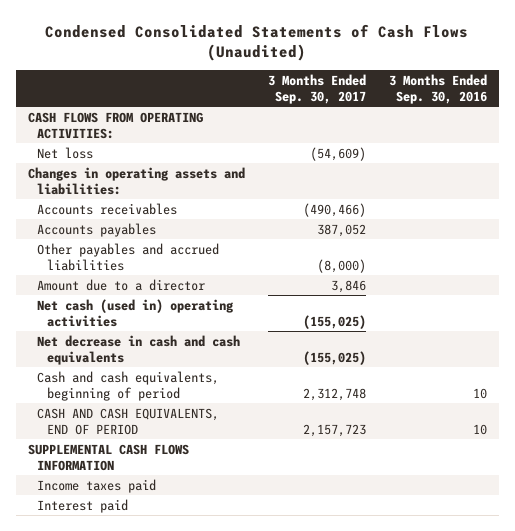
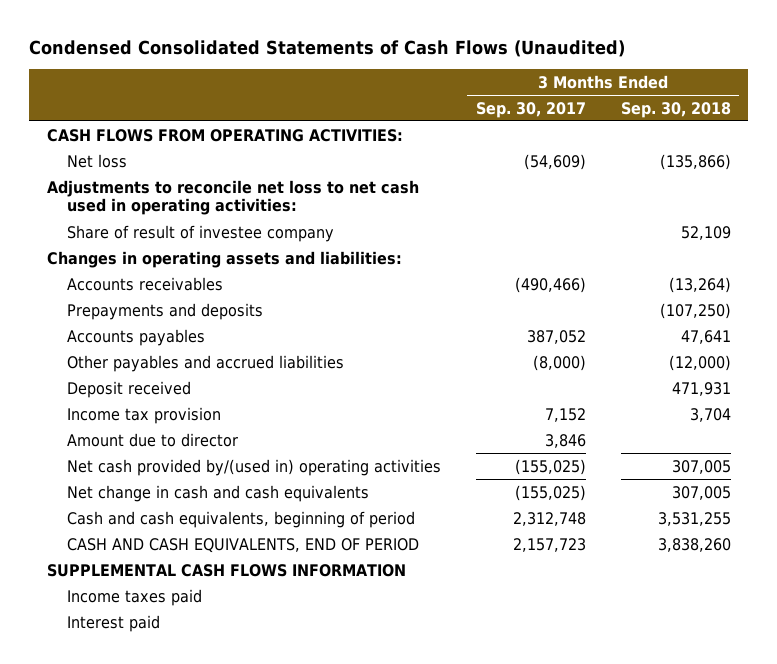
[389,73,488,104] 3 Months Ended Sep. 30, 2016 -> none
none -> [620,101,731,118] Sep. 30, 2018
none -> [46,179,419,216] Adjustments to reconcile net loss to net cash used in operating activities:
none -> [67,224,335,242] Share of result of investee company
none -> [67,302,264,320] Prepayments and deposits
none -> [67,380,192,398] Deposit received
none -> [67,406,222,424] Income tax provision
[37,278,206,291] Amount due to a director -> [67,432,239,447] Amount due to director
[37,298,235,327] Net cash (used in) operating activities -> [67,458,442,476] Net cash provided by/(used in) operating activities
[37,334,241,365] Net decrease in cash and cash equivalents -> [67,484,370,502] Net change in cash and cash equivalents

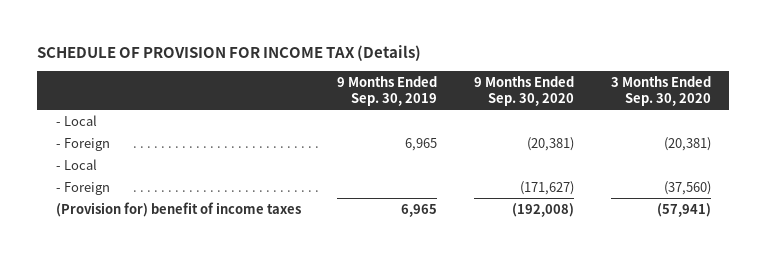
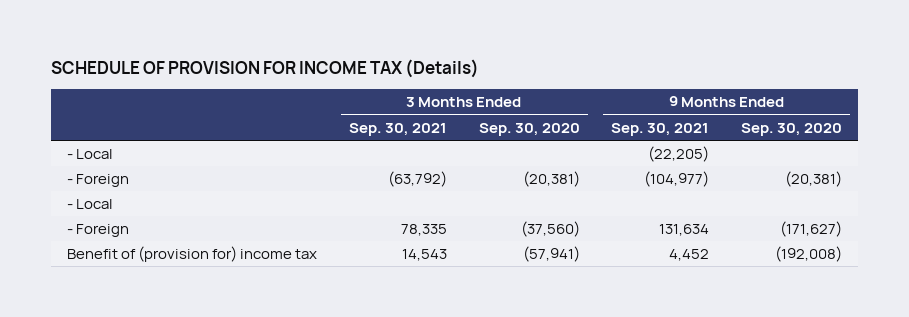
[337,76,438,106] 9 Months Ended Sep. 30, 2019 -> none
none -> [348,122,447,136] Sep. 30, 2021
none -> [611,122,710,136] Sep. 30, 2021
[55,201,301,217] (Provision for) benefit of income taxes -> [67,246,318,263] Benefit of (provision for) income tax

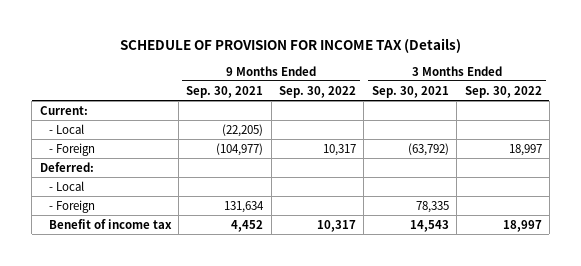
[478,122,580,136] Sep. 30, 2020 -> none
[740,122,842,136] Sep. 30, 2020 -> none
none -> [279,85,357,98] Sep. 30, 2022
none -> [464,85,542,98] Sep. 30, 2022
none -> [39,105,88,115] Current:
none -> [39,161,94,172] Deferred:
[67,246,318,263] Benefit of (provision for) income tax -> [48,218,172,229] Benefit of income tax

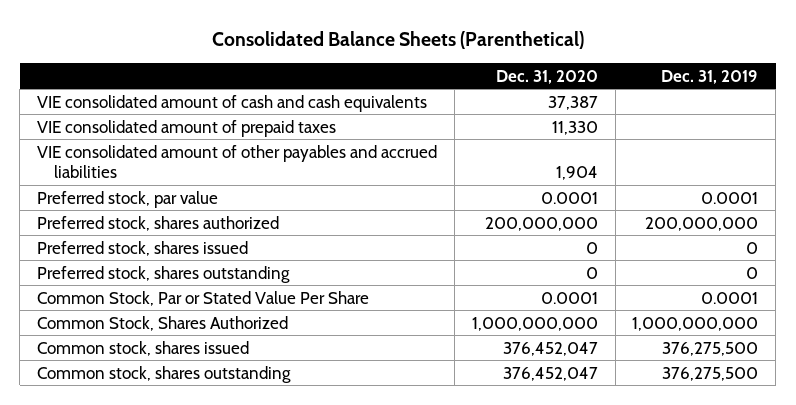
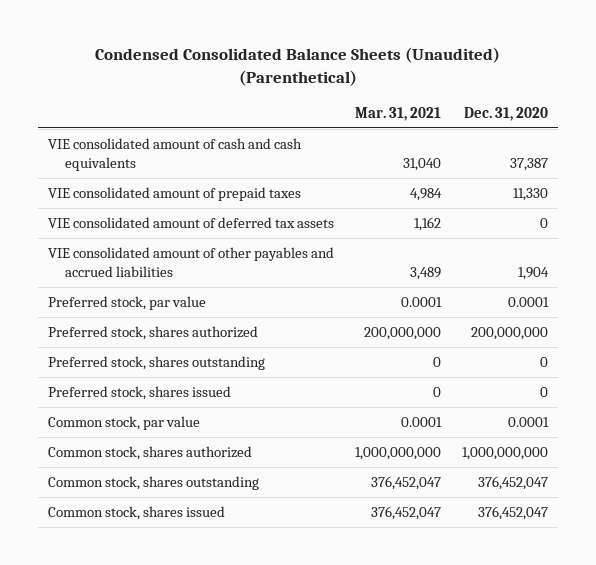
[211,31,584,50] Consolidated Balance Sheets (Parenthetical) -> [94,47,500,87] Condensed Consolidated Balance Sheets (Unaudited) (Parenthetical)
[661,69,759,84] Dec. 31, 2019 -> none
none -> [354,106,441,121] Mar. 31, 2021
none -> [48,216,335,228] VIE consolidated amount of deferred tax assets
[37,240,249,256] Preferred stock, shares issued -> [48,385,232,400] Preferred stock, shares issued
[37,290,370,306] Common Stock, Par or Stated Value Per Share -> [48,415,201,430] Common stock, par value
[37,315,289,331] Common Stock, Shares Authorized -> [48,445,253,460] Common stock, shares authorized
[37,340,250,356] Common stock, shares issued -> [48,505,226,520] Common stock, shares issued

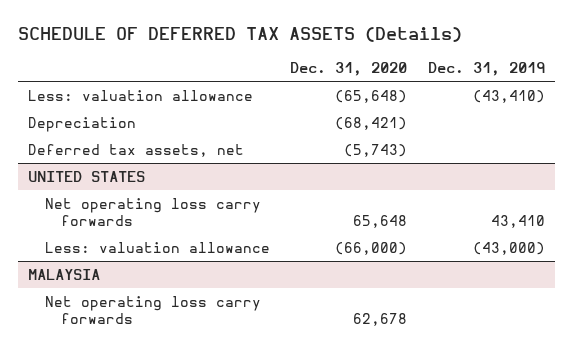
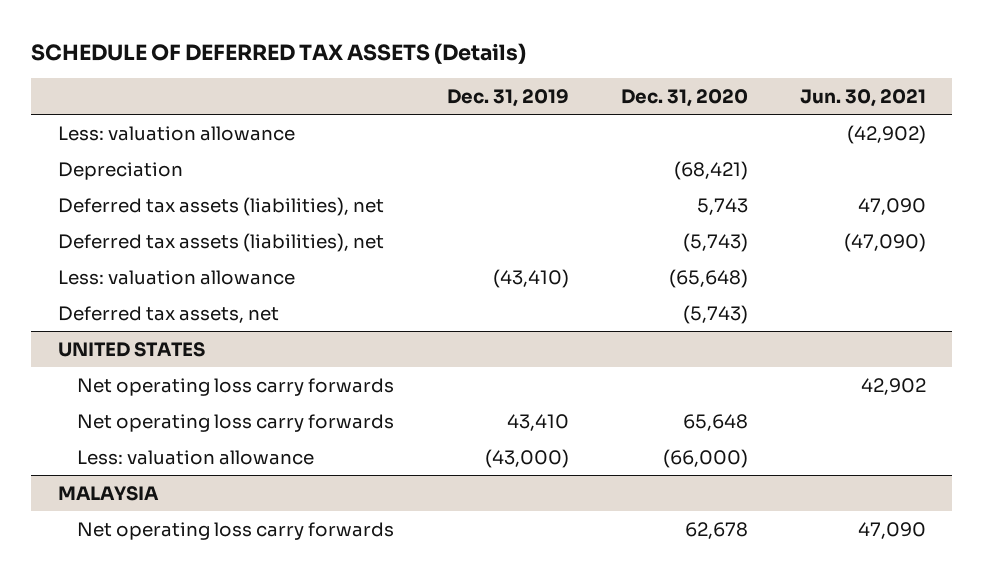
none -> [800,89,927,108] Jun. 30, 2021
none -> [57,125,295,141] Less: valuation allowance
none -> [57,196,384,216] Deferred tax assets (liabilities), net
none -> [57,232,384,252] Deferred tax assets (liabilities), net
[28,89,254,101] Less: valuation allowance -> [57,269,295,285] Less: valuation allowance
none -> [77,377,395,396] Net operating loss carry forwards

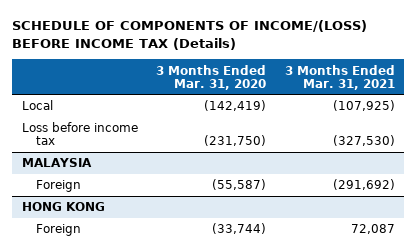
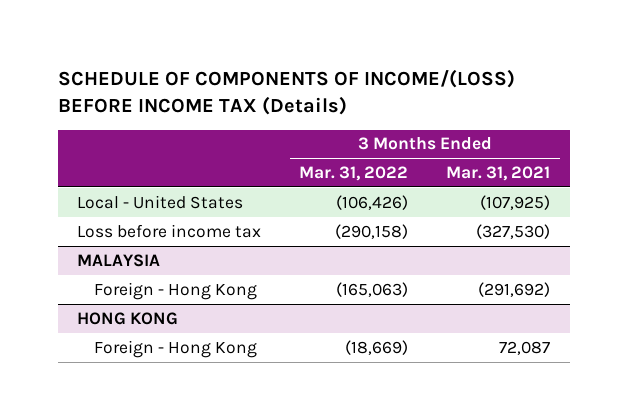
[156,64,267,90] 3 Months Ended Mar. 31, 2020 -> none
none -> [299,166,409,182] Mar. 31, 2022
[21,100,53,111] Local -> [76,194,243,209] Local - United States
[36,180,82,193] Foreign -> [93,281,257,300] Foreign - Hong Kong
[36,224,82,237] Foreign -> [93,339,257,358] Foreign - Hong Kong

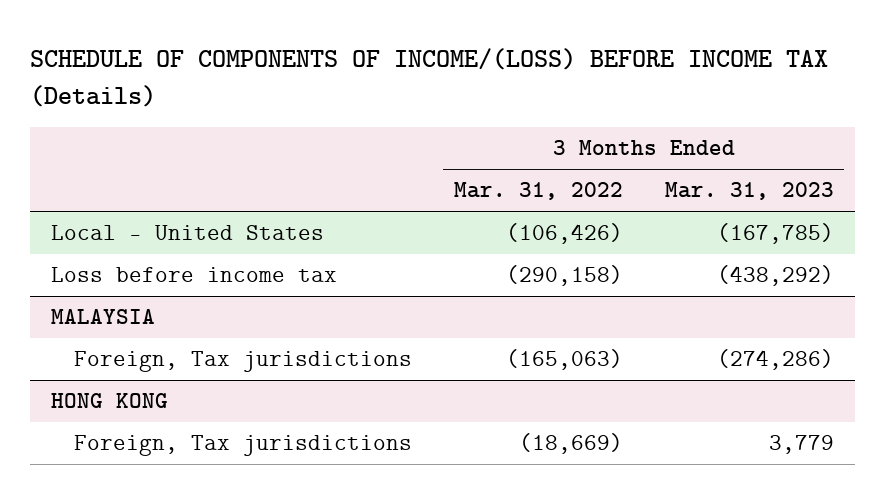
[446,166,551,182] Mar. 31, 2021 -> none
none -> [664,182,834,201] Mar. 31, 2023
[93,281,257,300] Foreign - Hong Kong -> [73,351,412,373] Foreign, Tax jurisdictions
[93,339,257,358] Foreign - Hong Kong -> [73,435,412,457] Foreign, Tax jurisdictions

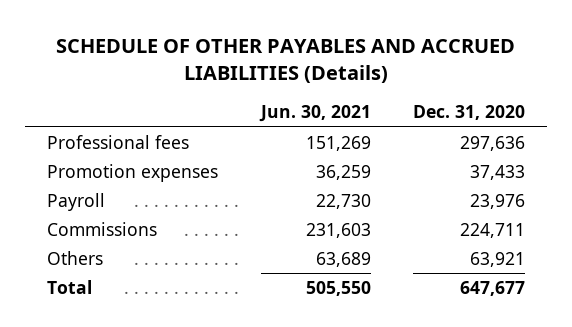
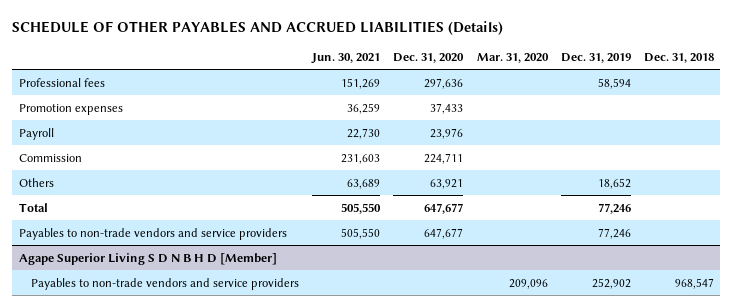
none -> [476,52,549,63] Mar. 31, 2020
none -> [560,52,631,63] Dec. 31, 2019
none -> [643,52,714,63] Dec. 31, 2018
[46,221,157,236] Commissions -> [18,153,82,162] Commission
none -> [18,227,287,240] Payables to non-trade vendors and service providers
none -> [18,252,277,265] Agape Superior Living S D N B H D [Member]
none -> [31,277,300,290] Payables to non-trade vendors and service providers

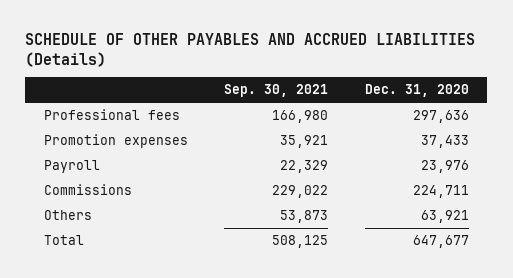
[311,52,381,64] Jun. 30, 2021 -> none
[476,52,549,63] Mar. 31, 2020 -> none
[560,52,631,63] Dec. 31, 2019 -> none
[643,52,714,63] Dec. 31, 2018 -> none
none -> [224,84,329,98] Sep. 30, 2021
[18,153,82,162] Commission -> [43,184,132,196] Commissions
[18,227,287,240] Payables to non-trade vendors and service providers -> none
[18,252,277,265] Agape Superior Living S D N B H D [Member] -> none
[31,277,300,290] Payables to non-trade vendors and service providers -> none

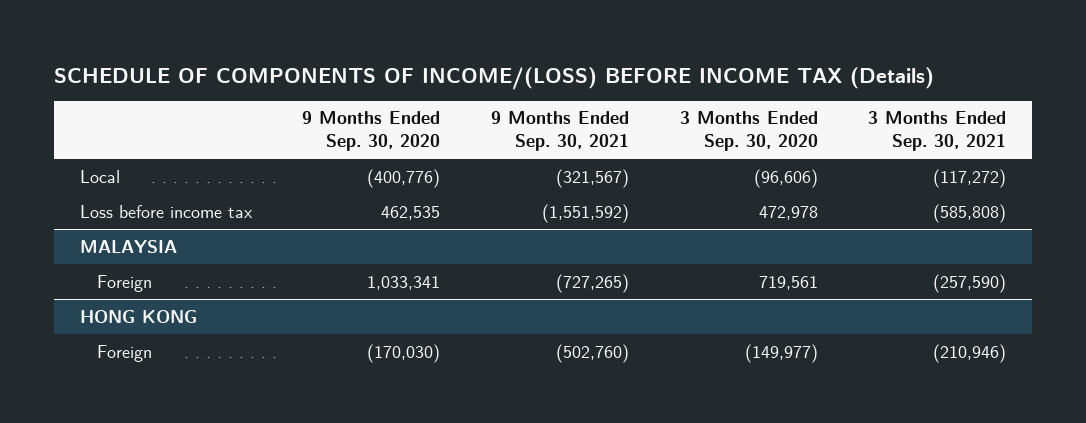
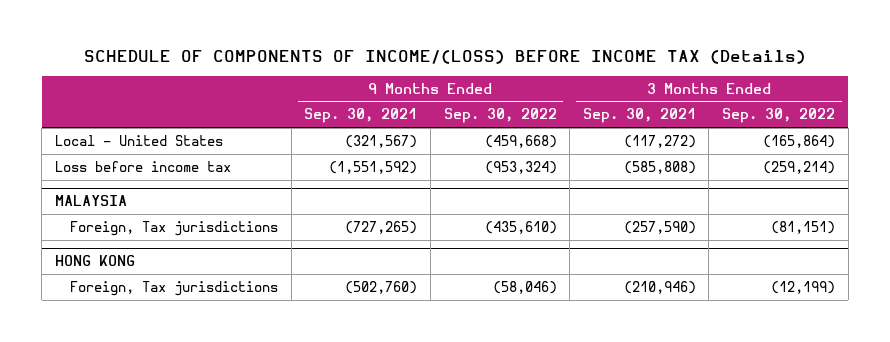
[302,111,441,151] 9 Months Ended Sep. 30, 2020 -> none
[679,111,818,151] 3 Months Ended Sep. 30, 2020 -> none
none -> [443,108,557,124] Sep. 30, 2022
none -> [722,108,836,124] Sep. 30, 2022
[79,169,120,183] Local -> [54,134,223,146] Local - United States
[97,274,153,292] Foreign -> [70,220,279,236] Foreign, Tax jurisdictions
[97,344,153,362] Foreign -> [70,280,279,296] Foreign, Tax jurisdictions

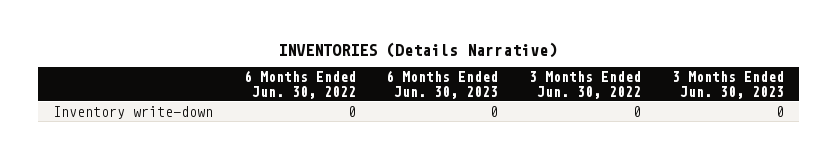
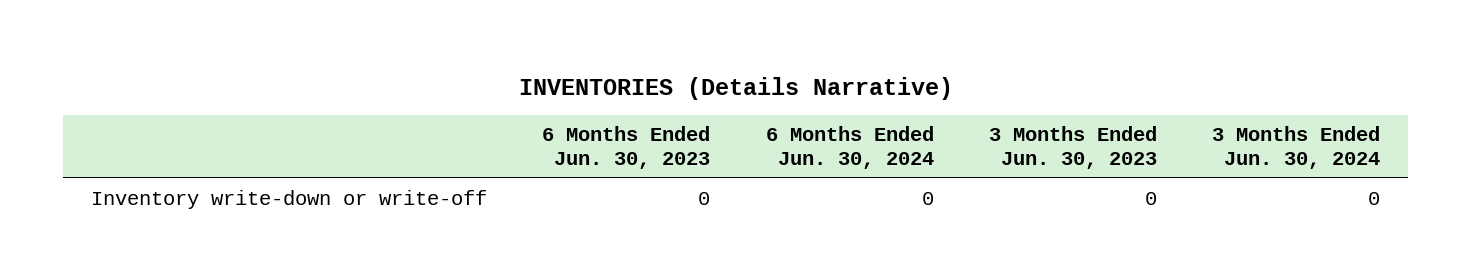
[243,70,356,99] 6 Months Ended Jun. 30, 2022 -> none
[528,71,641,99] 3 Months Ended Jun. 30, 2022 -> none
none -> [765,126,934,170] 6 Months Ended Jun. 30, 2024
none -> [1212,126,1381,170] 3 Months Ended Jun. 30, 2024
[53,105,214,119] Inventory write-down -> [91,189,488,209] Inventory write-down or write-off

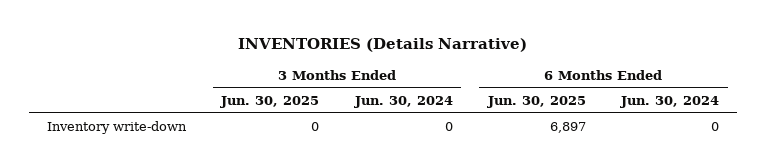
[542,126,711,170] 6 Months Ended Jun. 30, 2023 -> none
[989,126,1158,170] 3 Months Ended Jun. 30, 2023 -> none
none -> [220,95,320,108] Jun. 30, 2025
none -> [486,95,586,108] Jun. 30, 2025
[91,189,488,209] Inventory write-down or write-off -> [47,121,188,135] Inventory write-down

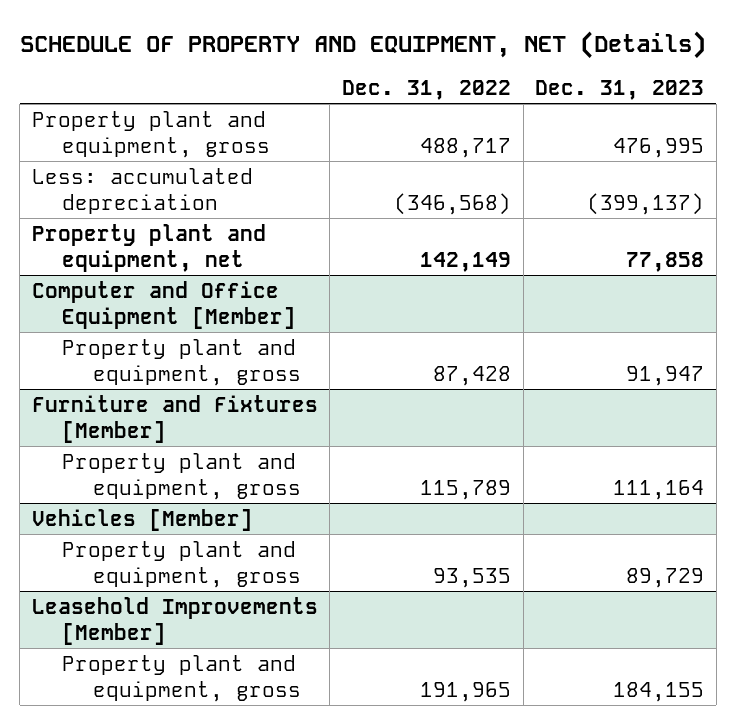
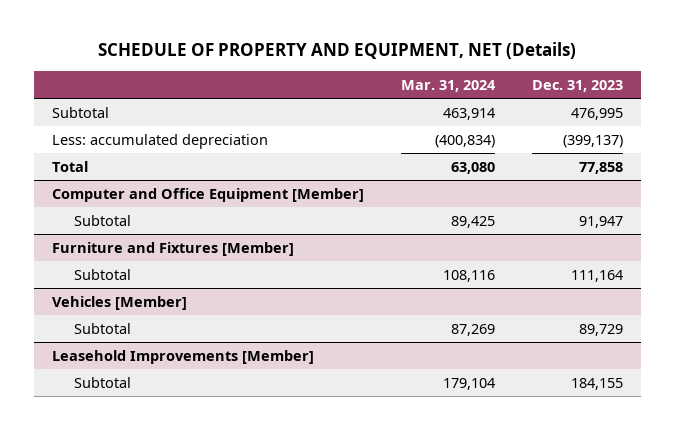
[341,79,511,100] Dec. 31, 2022 -> none
none -> [400,79,496,92] Mar. 31, 2024
[31,110,271,158] Property plant and equipment, gross -> [51,106,109,118] Subtotal
[31,223,266,272] Property plant and equipment, net -> [51,160,88,172] Total
[62,338,301,386] Property plant and equipment, gross -> [74,214,132,226] Subtotal
[62,452,301,500] Property plant and equipment, gross -> [74,268,132,280] Subtotal
[62,540,301,588] Property plant and equipment, gross -> [74,322,132,334] Subtotal
[62,654,301,702] Property plant and equipment, gross -> [74,376,132,388] Subtotal

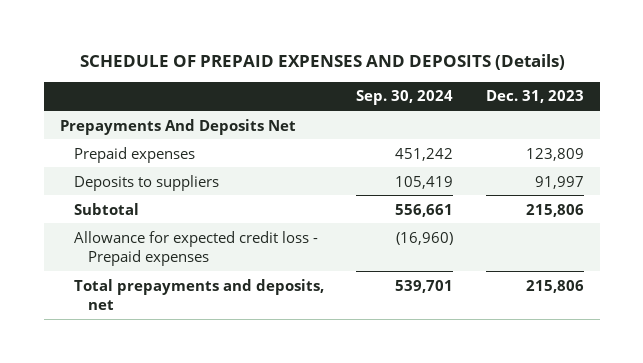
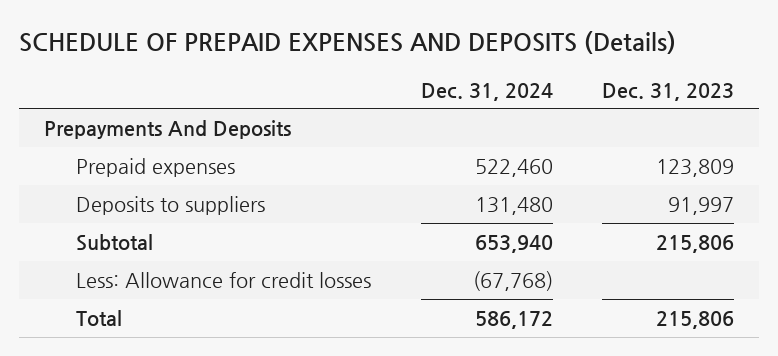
[356,90,454,106] Sep. 30, 2024 -> none
none -> [420,82,553,101] Dec. 31, 2024
[59,118,296,135] Prepayments And Deposits Net -> [43,119,291,139] Prepayments And Deposits
[74,230,319,266] Allowance for expected credit loss - Prepaid expenses -> [76,271,372,288] Less: Allowance for credit losses
[74,278,325,310] Total prepayments and deposits, net -> [76,309,123,326] Total

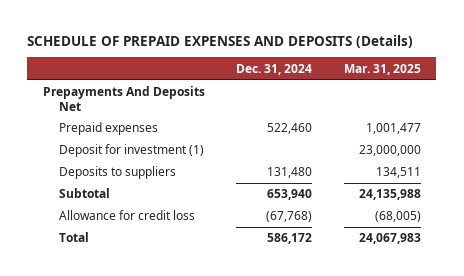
[602,82,735,101] Dec. 31, 2023 -> none
none -> [343,63,421,75] Mar. 31, 2025
[43,119,291,139] Prepayments And Deposits -> [43,86,206,111] Prepayments And Deposits Net
none -> [58,144,204,158] Deposit for investment (1)
[76,271,372,288] Less: Allowance for credit losses -> [58,210,195,221] Allowance for credit loss

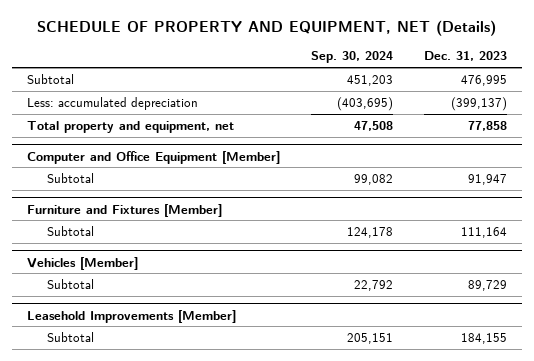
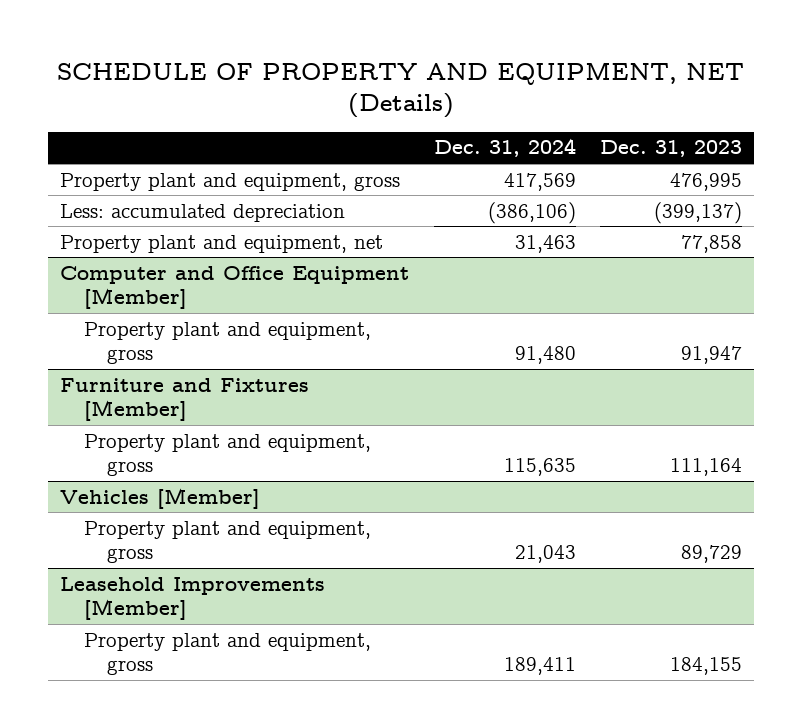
[310,51,393,64] Sep. 30, 2024 -> none
none -> [433,138,576,158] Dec. 31, 2024
[27,73,75,84] Subtotal -> [60,172,401,191] Property plant and equipment, gross
[27,120,235,133] Total property and equipment, net -> [60,234,384,253] Property plant and equipment, net
[47,172,95,183] Subtotal -> [83,321,371,365] Property plant and equipment, gross
[47,225,95,236] Subtotal -> [83,433,371,477] Property plant and equipment, gross
[47,278,95,289] Subtotal -> [83,520,371,564] Property plant and equipment, gross
[47,331,95,342] Subtotal -> [83,632,371,676] Property plant and equipment, gross

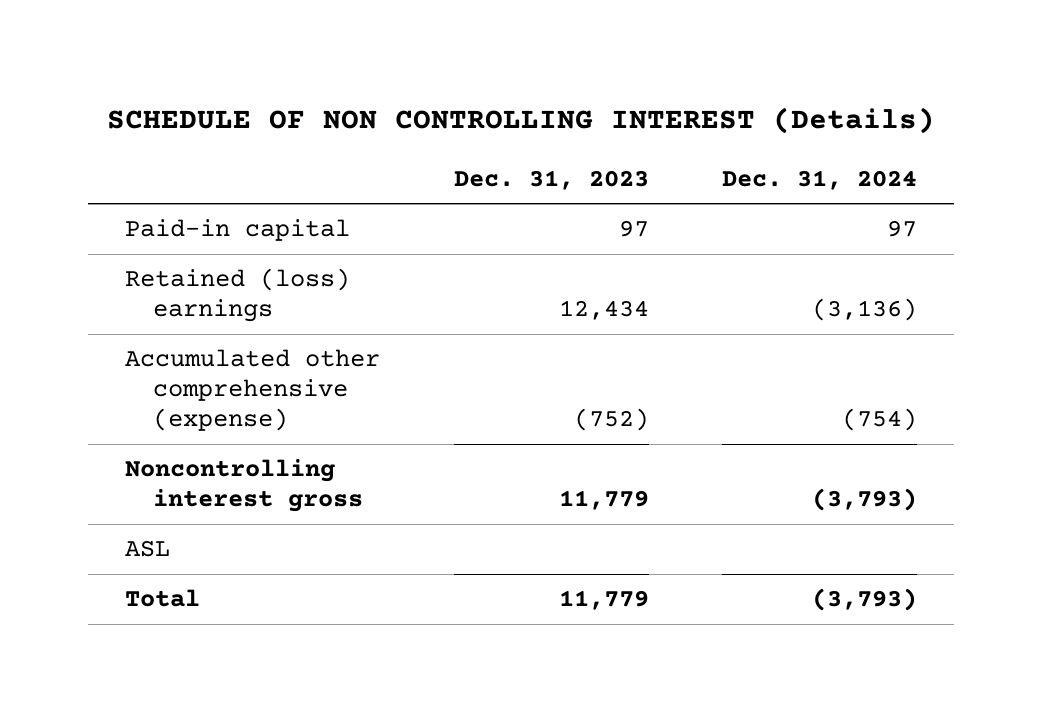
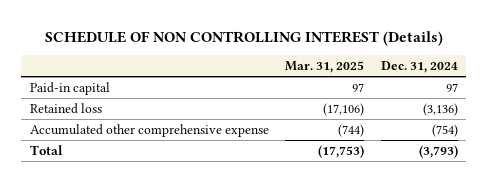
[453,169,649,190] Dec. 31, 2023 -> none
none -> [285,61,365,74] Mar. 31, 2025
[124,459,364,513] Noncontrolling interest gross -> none
[124,540,170,558] ASL -> none
[124,268,350,323] Retained (loss) earnings -> [29,102,102,114] Retained loss
[124,349,380,432] Accumulated other comprehensive (expense) -> [29,123,269,137] Accumulated other comprehensive expense

